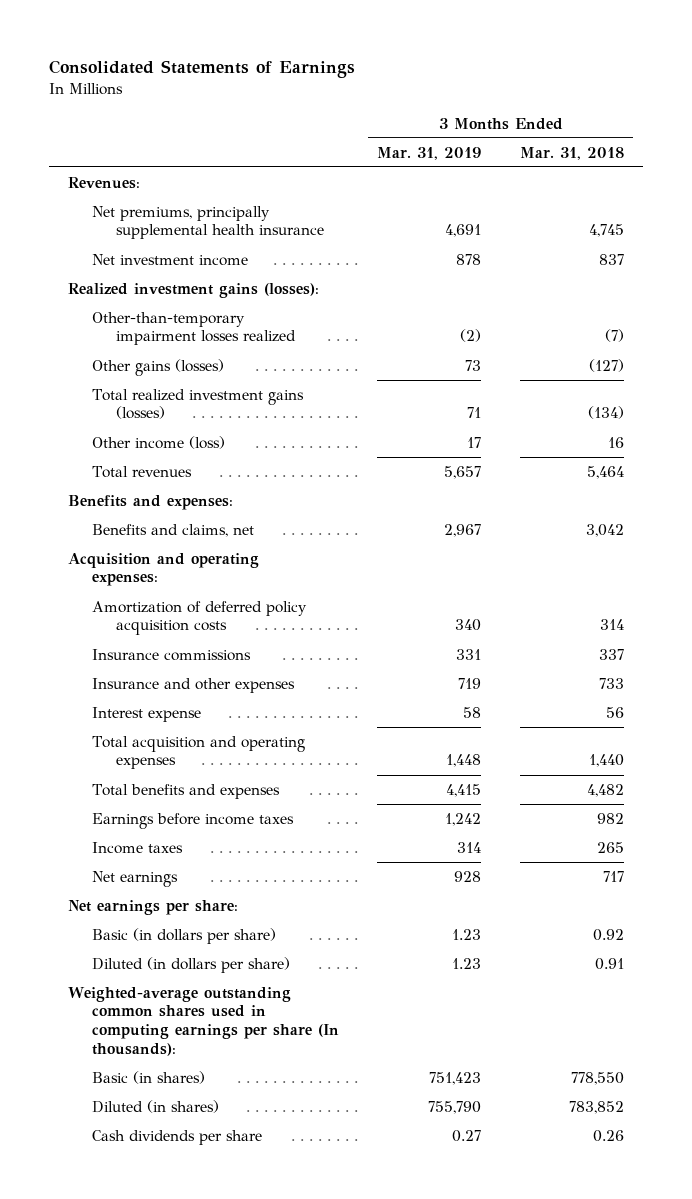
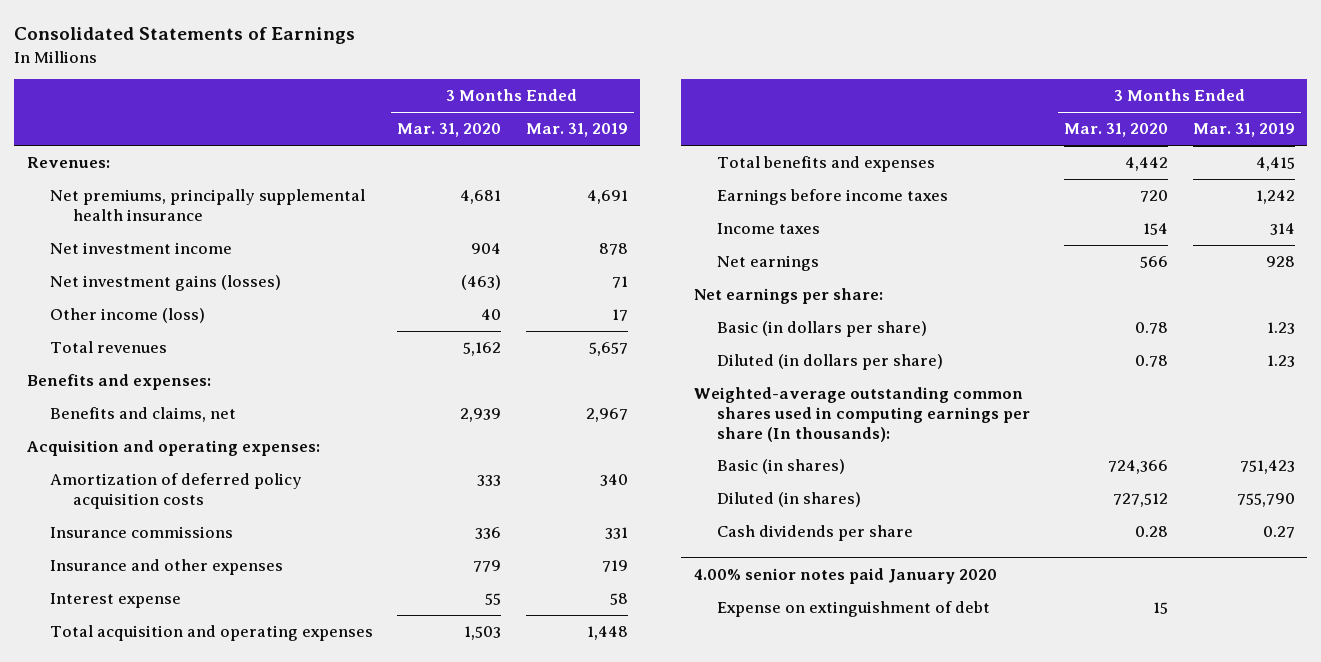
[519,146,624,160] Mar. 31, 2018 -> none
none -> [397,123,502,138] Mar. 31, 2020
[68,282,320,298] Realized investment gains (losses): -> none
[92,311,296,346] Other-than-temporary impairment losses realized -> none
[92,358,225,376] Other gains (losses) -> none
[92,388,305,420] Total realized investment gains (losses) -> [49,275,281,292] Net investment gains (losses)
none -> [693,568,997,585] 4.00% senior notes paid January 2020
none -> [716,601,990,618] Expense on extinguishment of debt

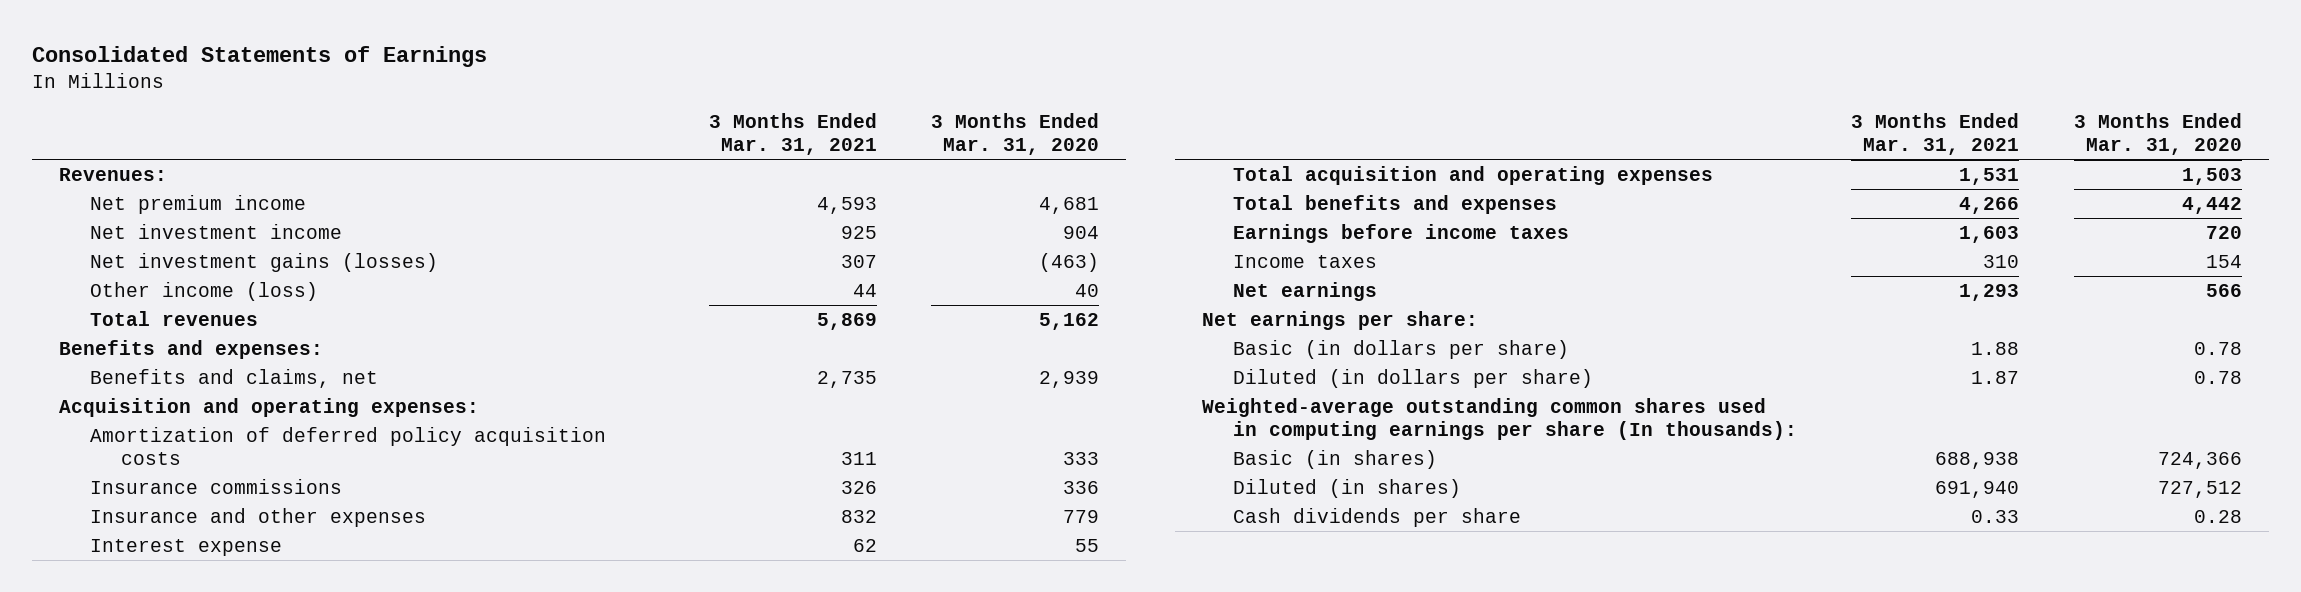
[525,123,628,138] Mar. 31, 2019 -> none
none -> [708,113,877,156] 3 Months Ended Mar. 31, 2021
[49,189,365,221] Net premiums, principally supplemental health insurance -> [90,194,307,214] Net premium income
[693,568,997,585] 4.00% senior notes paid January 2020 -> none
[716,601,990,618] Expense on extinguishment of debt -> none

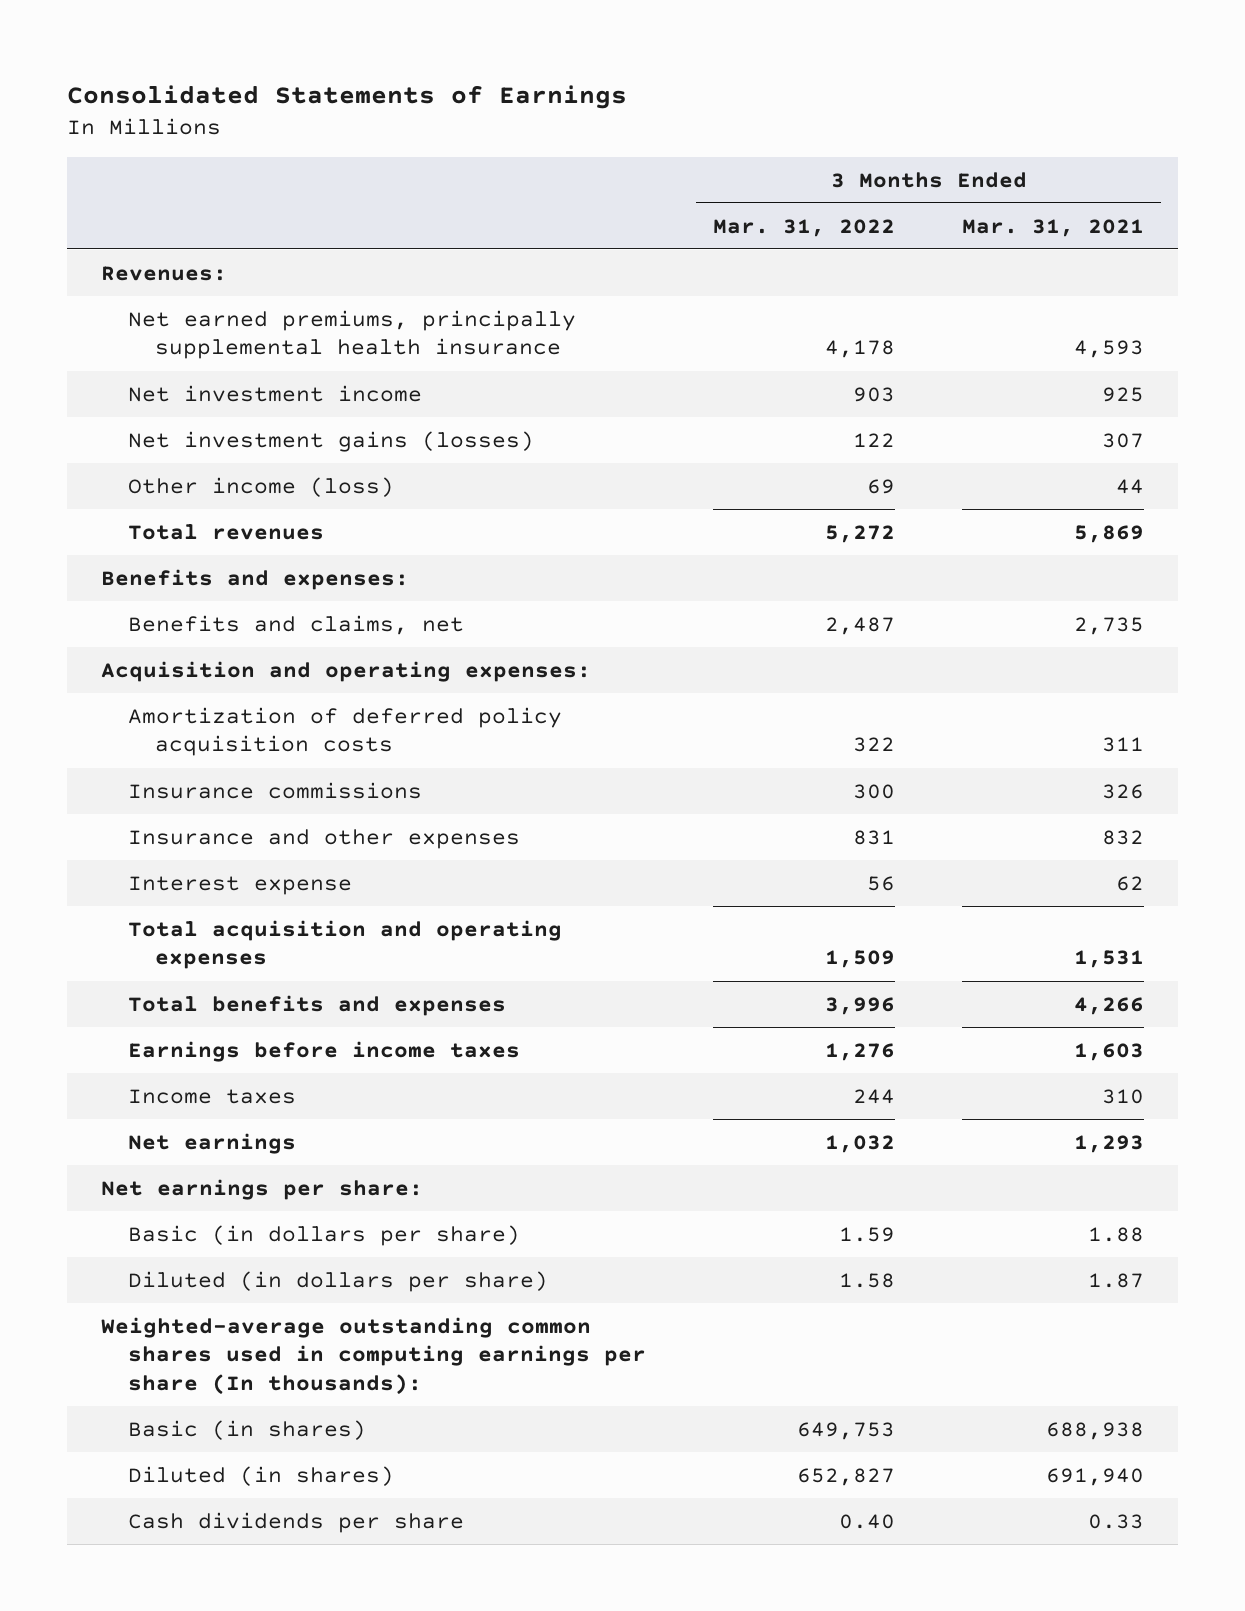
[931,113,1100,156] 3 Months Ended Mar. 31, 2020 -> none
none -> [713,218,896,237] Mar. 31, 2022
[90,194,307,214] Net premium income -> [127,309,576,360] Net earned premiums, principally supplemental health insurance

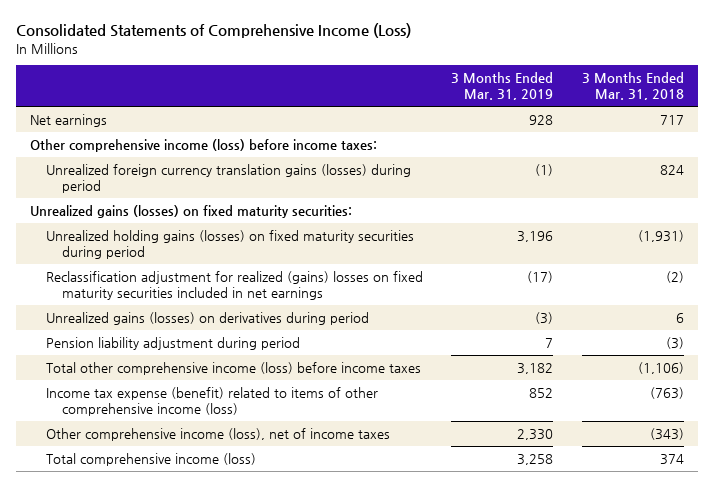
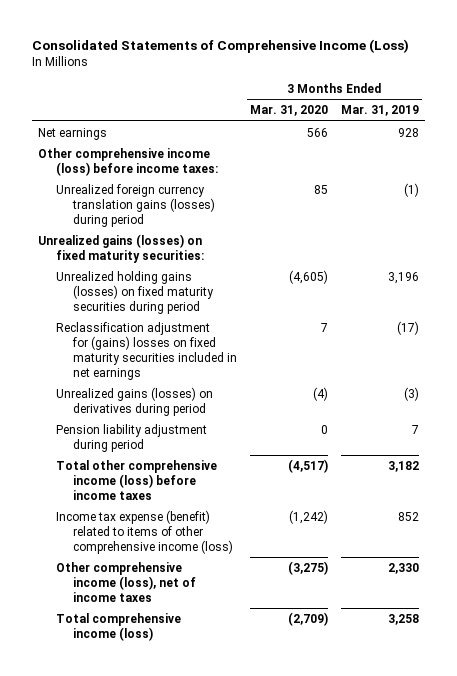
[581,72,684,100] 3 Months Ended Mar. 31, 2018 -> none
none -> [250,105,329,117] Mar. 31, 2020
[45,271,423,300] Reclassification adjustment for realized (gains) losses on fixed maturity securities included in net earnings -> [55,321,238,380] Reclassification adjustment for (gains) losses on fixed maturity securities included in net earnings

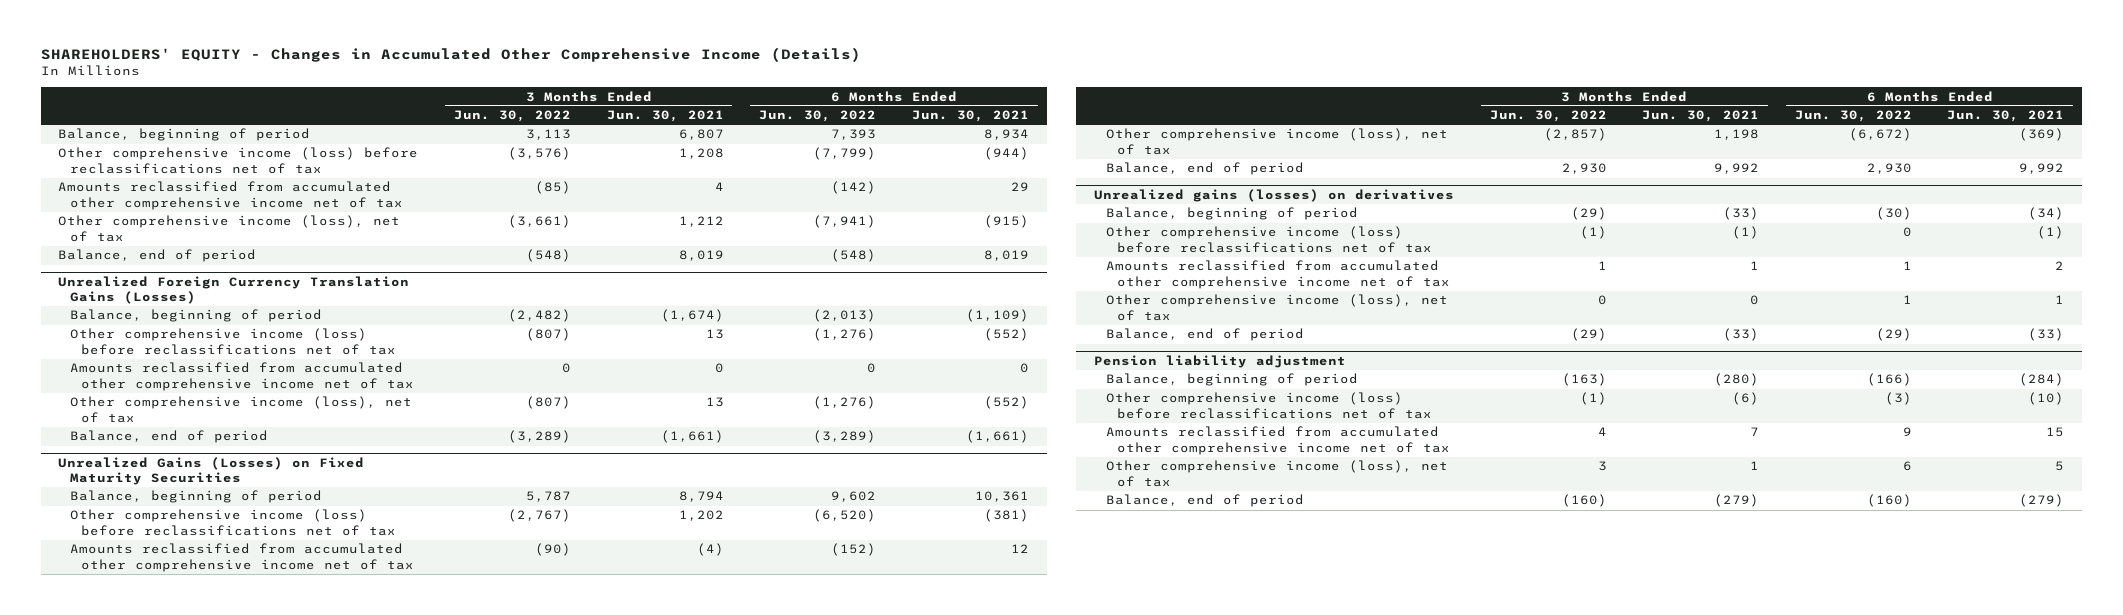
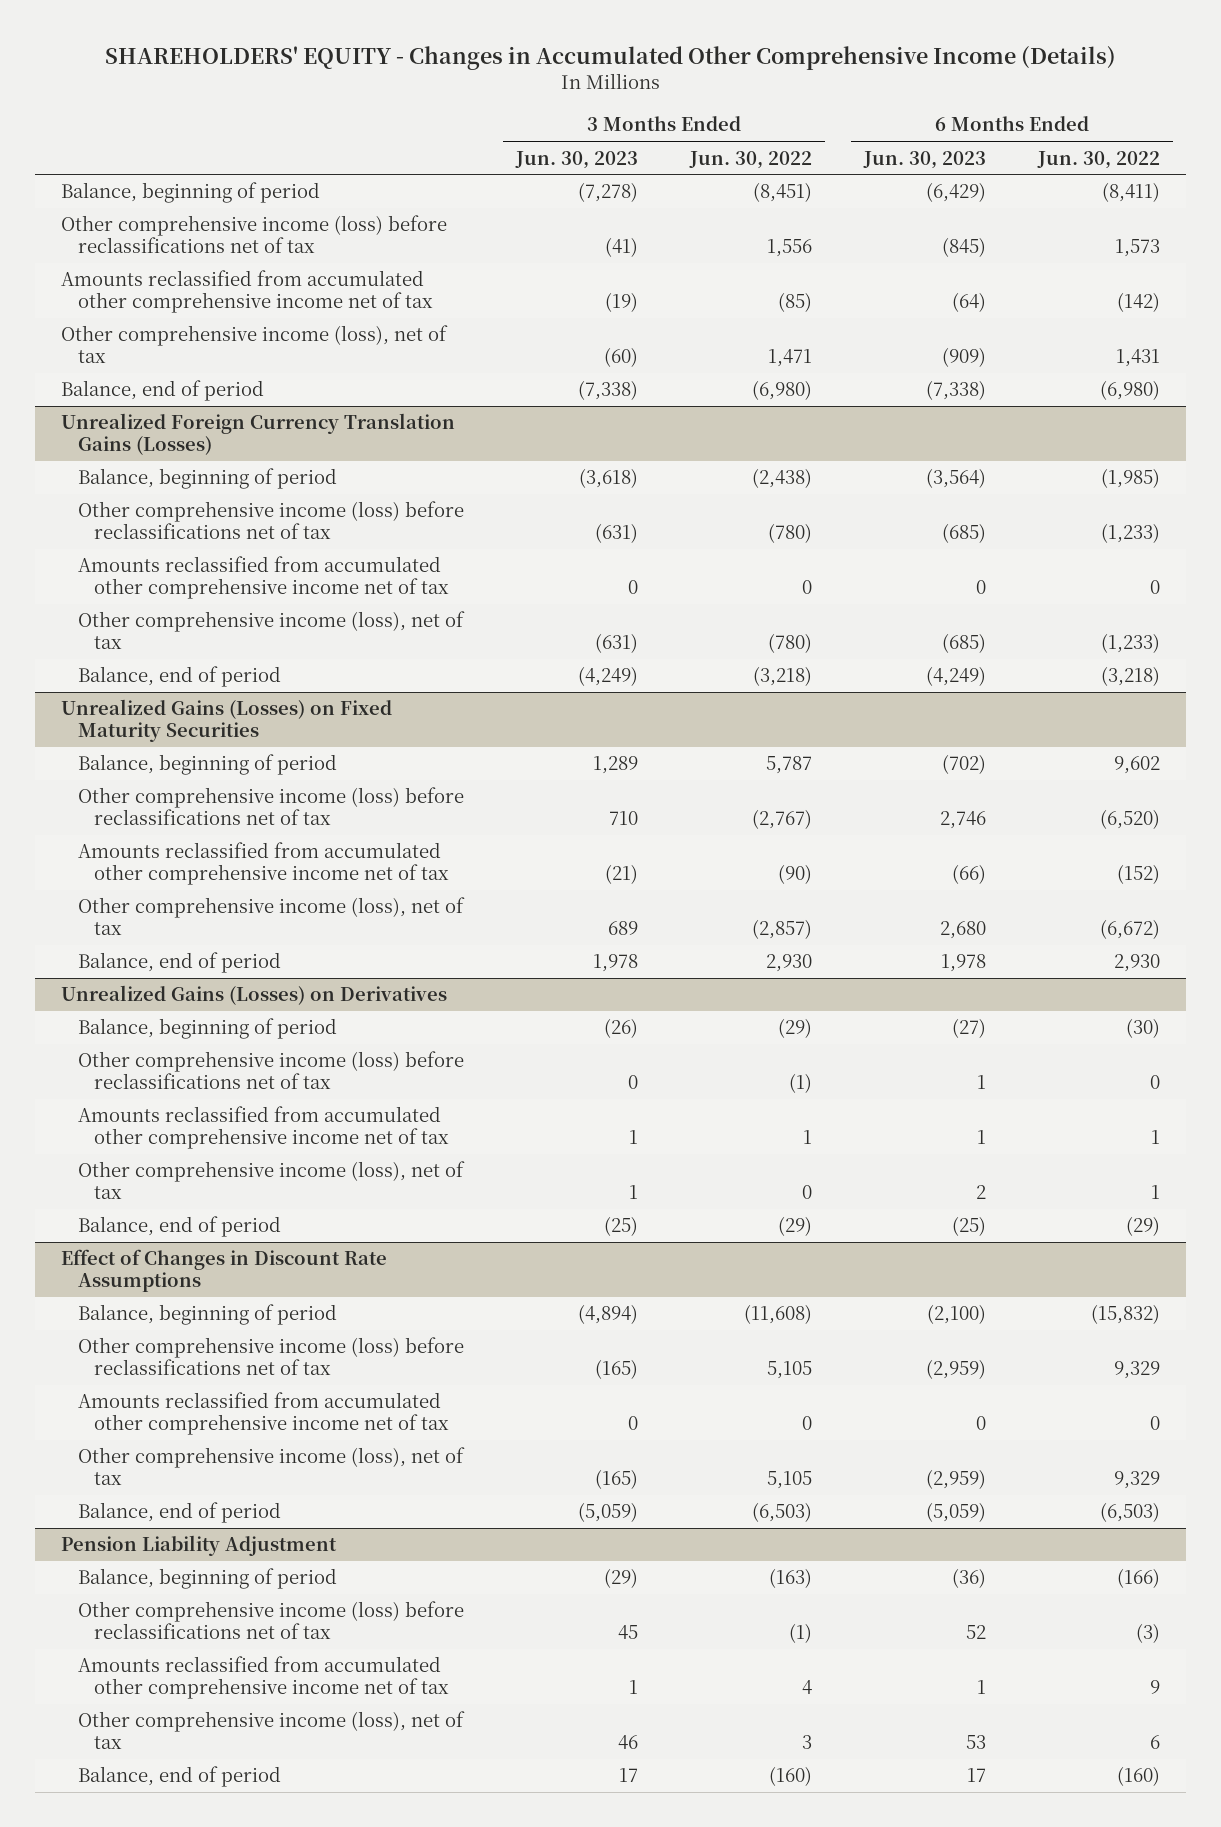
[606,110,724,123] Jun. 30, 2021 -> none
[911,110,1029,123] Jun. 30, 2021 -> none
none -> [514,150,638,169] Jun. 30, 2023
none -> [862,150,986,169] Jun. 30, 2023
[526,129,572,141] 3,113 -> [752,182,812,203] (8,451)
[831,129,877,141] 7,393 -> [1102,182,1161,203] (8,411)
[508,147,572,161] (3,576) -> [766,239,812,258] 1,556
[813,147,877,161] (7,799) -> [1115,239,1161,258] 1,573
[508,215,572,229] (3,661) -> [767,349,812,368] 1,471
[813,215,877,229] (7,941) -> [1116,349,1161,368] 1,431
[526,249,572,263] (548) -> [751,380,812,401] (6,980)
[831,249,877,263] (548) -> [1100,380,1161,401] (6,980)
[508,309,572,323] (2,482) -> [751,468,812,489] (2,438)
[813,309,877,323] (2,013) -> [1101,468,1161,489] (1,985)
[526,328,572,342] (807) -> [767,523,812,544] (780)
[813,328,877,342] (1,276) -> [1101,523,1161,544] (1,233)
[526,396,572,410] (807) -> [767,633,812,654] (780)
[813,396,877,410] (1,276) -> [1101,633,1161,654] (1,233)
[508,430,572,444] (3,289) -> [752,666,812,687] (3,218)
[813,430,877,444] (3,289) -> [1101,666,1161,687] (3,218)
[1094,189,1455,203] Unrealized gains (losses) on derivatives -> [61,985,448,1006] Unrealized Gains (Losses) on Derivatives
none -> [61,1249,388,1293] Effect of Changes in Discount Rate Assumptions
none -> [77,1304,337,1326] Balance, beginning of period
none -> [77,1337,464,1376] Other comprehensive income (loss) before reclassifications net of tax
none -> [77,1392,450,1436] Amounts reclassified from accumulated other comprehensive income net of tax
none -> [77,1447,465,1486] Other comprehensive income (loss), net of tax
none -> [77,1502,281,1524] Balance, end of period
[1094,355,1347,369] Pension liability adjustment -> [61,1535,338,1557] Pension Liability Adjustment

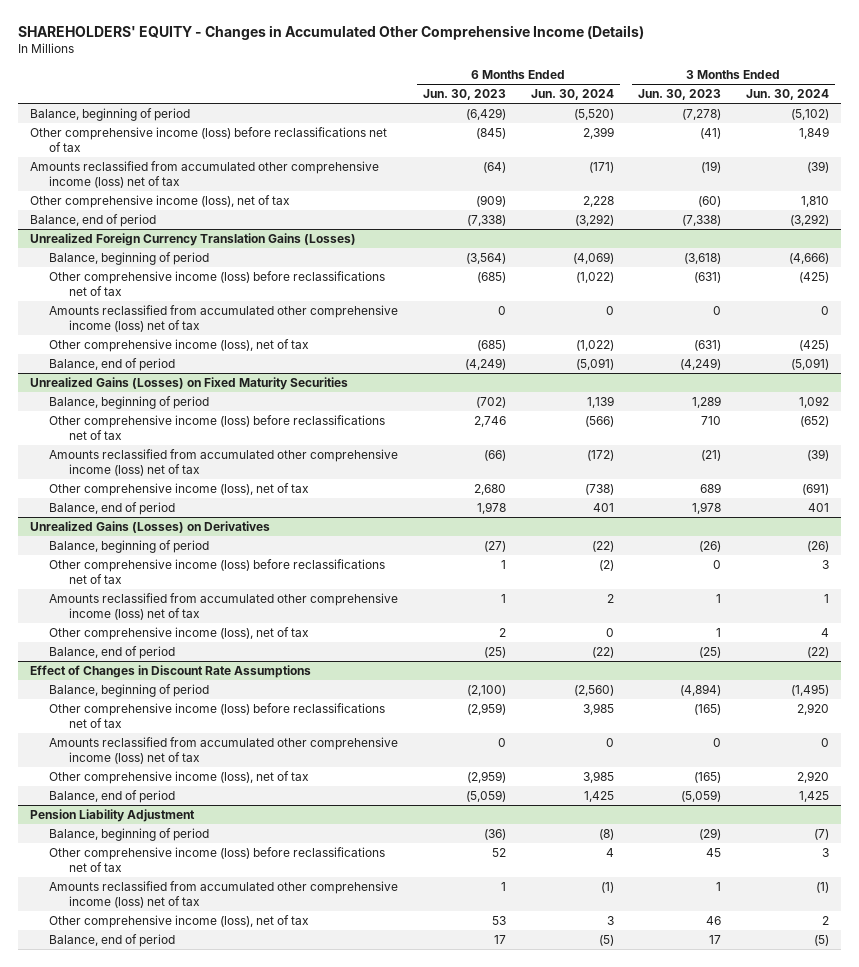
[688,150,812,169] Jun. 30, 2022 -> none
[1037,150,1161,169] Jun. 30, 2022 -> none
none -> [530,89,614,101] Jun. 30, 2024
none -> [745,89,829,101] Jun. 30, 2024
[61,270,433,314] Amounts reclassified from accumulated other comprehensive income net of tax -> [30,160,380,189] Amounts reclassified from accumulated other comprehensive income (loss) net of tax
[77,556,450,600] Amounts reclassified from accumulated other comprehensive income net of tax -> [49,304,399,333] Amounts reclassified from accumulated other comprehensive income (loss) net of tax
[77,842,450,886] Amounts reclassified from accumulated other comprehensive income net of tax -> [49,448,399,477] Amounts reclassified from accumulated other comprehensive income (loss) net of tax
[77,1106,450,1150] Amounts reclassified from accumulated other comprehensive income net of tax -> [49,592,399,621] Amounts reclassified from accumulated other comprehensive income (loss) net of tax
[77,1392,450,1436] Amounts reclassified from accumulated other comprehensive income net of tax -> [49,736,399,765] Amounts reclassified from accumulated other comprehensive income (loss) net of tax
[77,1656,450,1700] Amounts reclassified from accumulated other comprehensive income net of tax -> [49,880,399,909] Amounts reclassified from accumulated other comprehensive income (loss) net of tax

